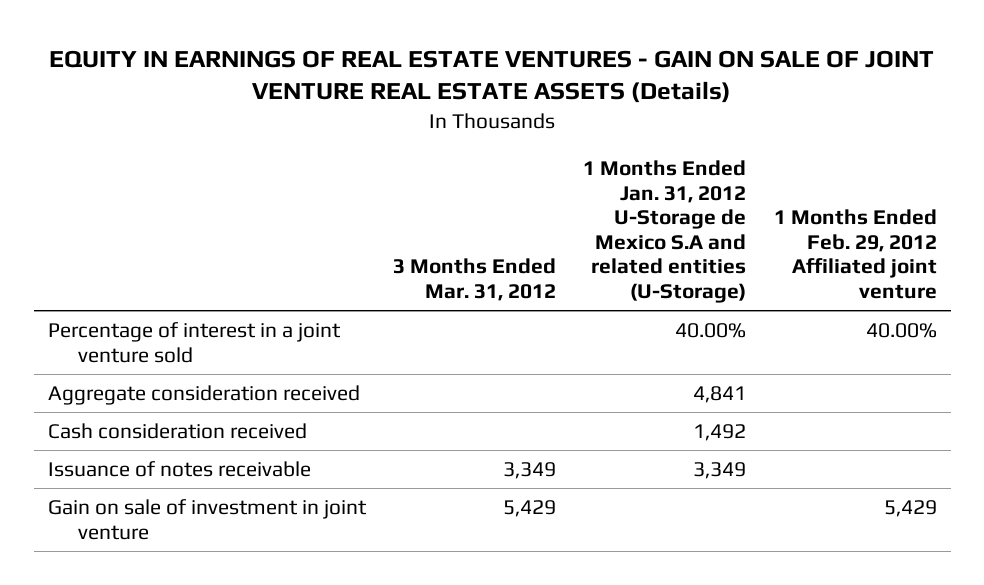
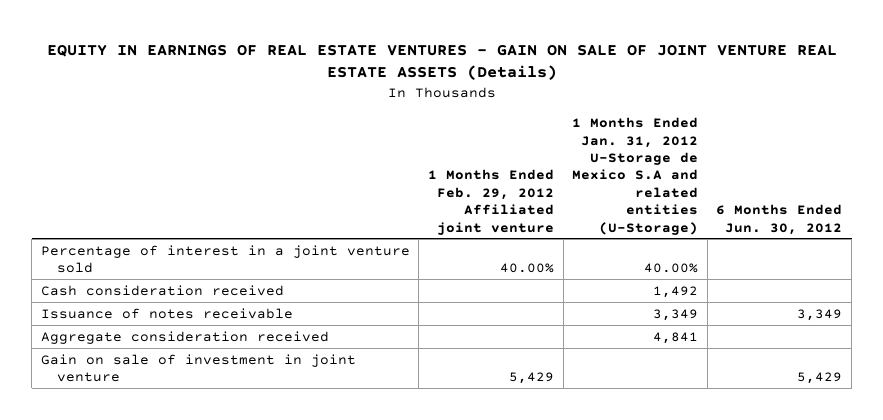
[392,258,556,301] 3 Months Ended Mar. 31, 2012 -> none
none -> [716,204,843,235] 6 Months Ended Jun. 30, 2012
[47,385,360,406] Aggregate consideration received -> [40,330,329,344] Aggregate consideration received

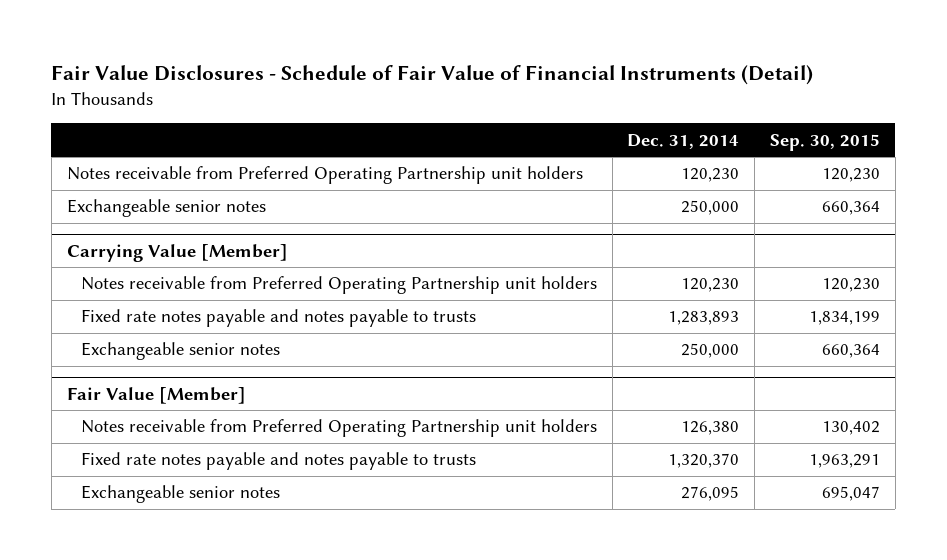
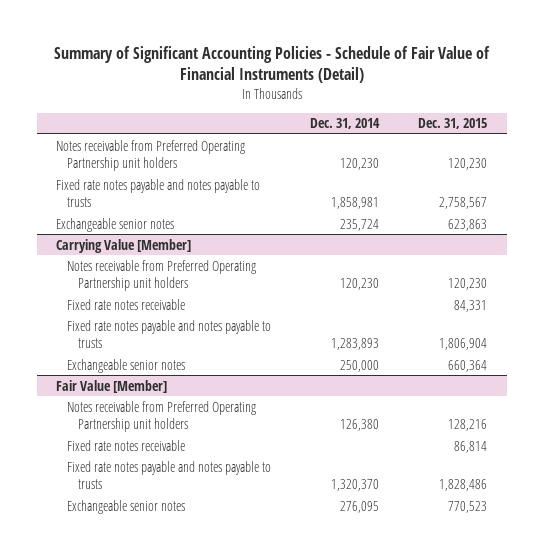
[51,64,814,85] Fair Value Disclosures - Schedule of Fair Value of Financial Instruments (Detail) -> [53,45,490,84] Summary of Significant Accounting Policies - Schedule of Fair Value of Financial Instruments (Detail)
[770,133,881,151] Sep. 30, 2015 -> none
none -> [418,118,488,130] Dec. 31, 2015
none -> [56,178,261,208] Fixed rate notes payable and notes payable to trusts
[681,200,740,216] 250,000 -> [340,218,380,231] 235,724
none -> [67,298,186,310] Fixed rate notes receivable
none -> [67,439,186,451] Fixed rate notes receivable

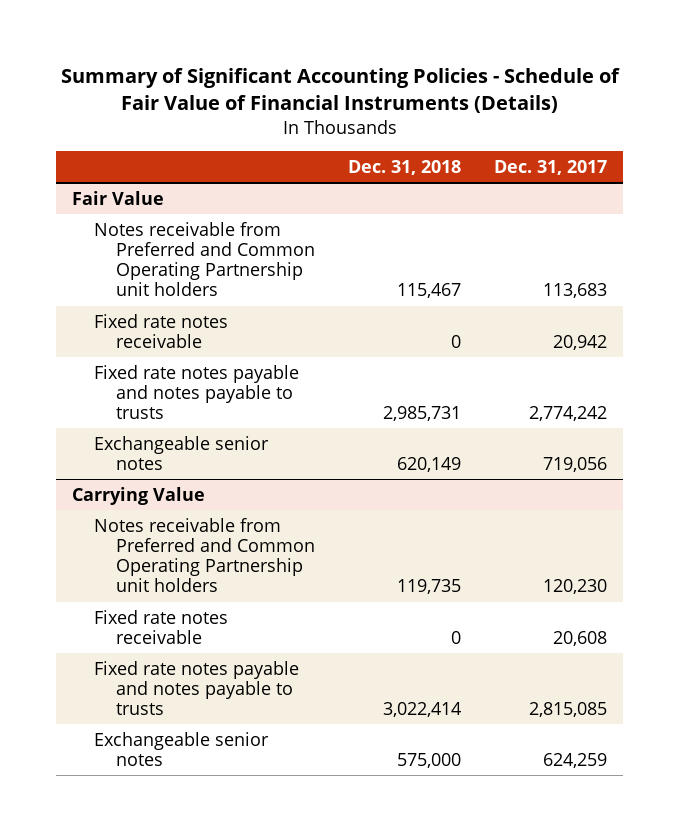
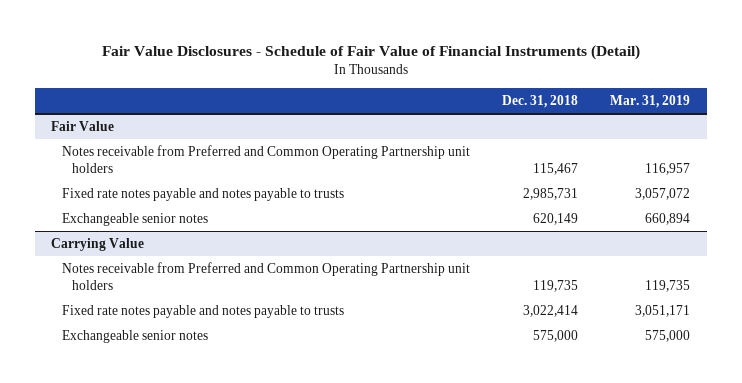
[60,67,620,114] Summary of Significant Accounting Policies - Schedule of Fair Value of Financial Instruments (Details) -> [101,45,640,61] Fair Value Disclosures - Schedule of Fair Value of Financial Instruments (Detail)
[493,159,607,175] Dec. 31, 2017 -> none
none -> [610,94,691,108] Mar. 31, 2019
[94,313,229,348] Fixed rate notes receivable -> none
[94,609,229,644] Fixed rate notes receivable -> none

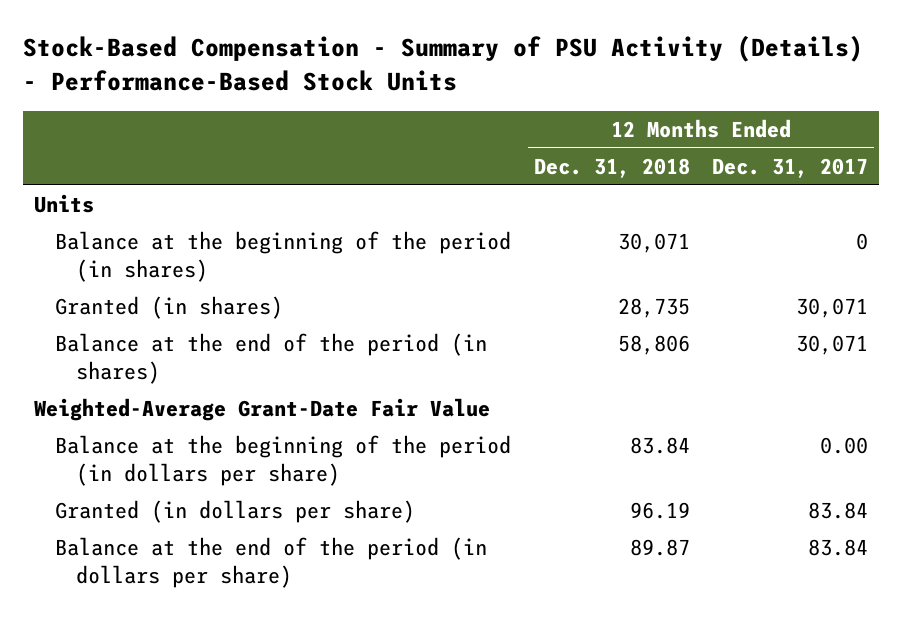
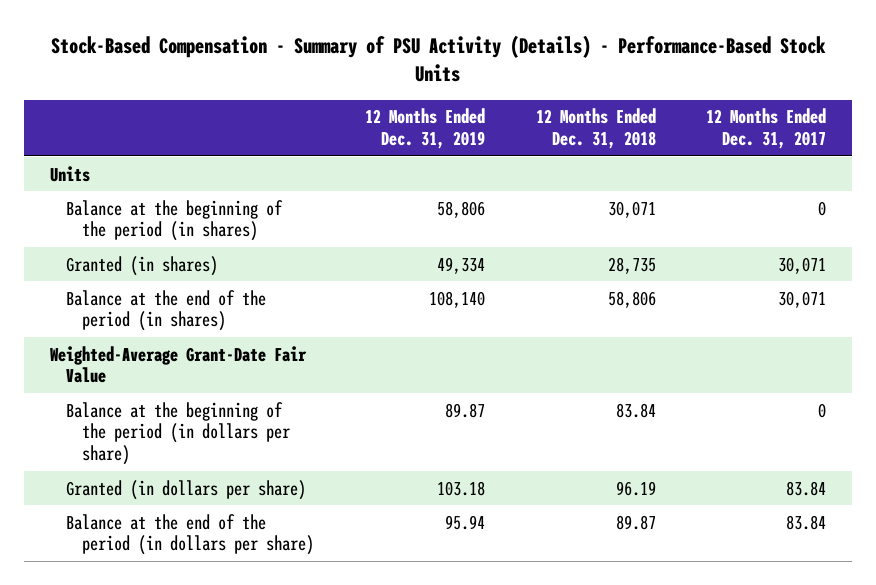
none -> [364,108,485,149] 12 Months Ended Dec. 31, 2019
[820,436,869,454] 0.00 -> [818,402,827,418] 0

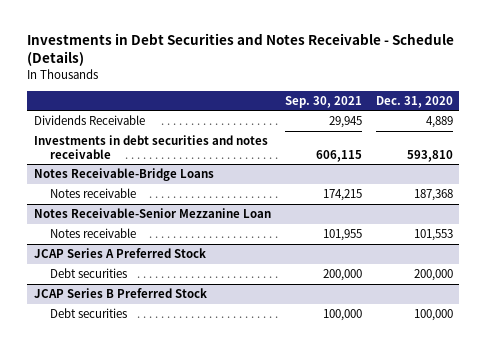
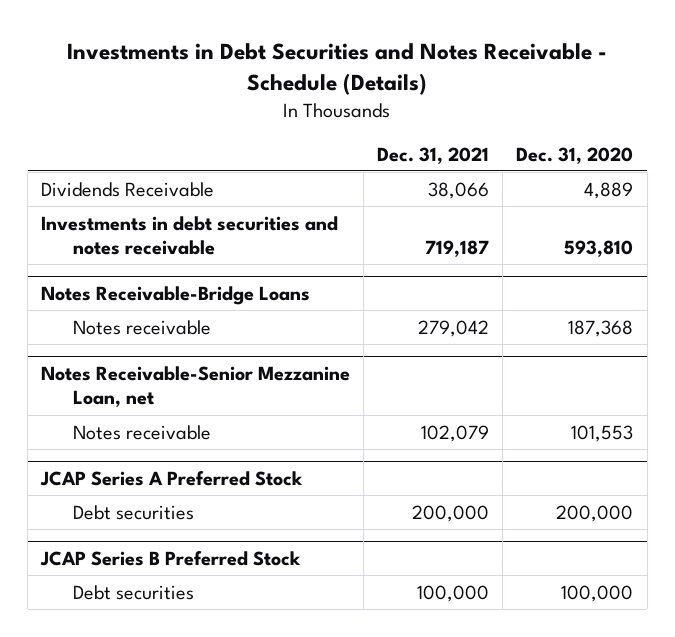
[284,95,362,108] Sep. 30, 2021 -> none
none -> [377,146,490,164] Dec. 31, 2021
[34,208,272,219] Notes Receivable-Senior Mezzanine Loan -> [41,365,351,408] Notes Receivable-Senior Mezzanine Loan, net

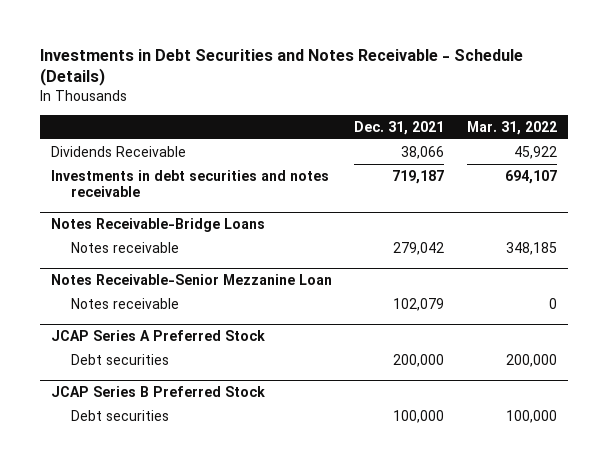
[516,146,634,164] Dec. 31, 2020 -> none
none -> [466,120,557,135] Mar. 31, 2022
[41,365,351,408] Notes Receivable-Senior Mezzanine Loan, net -> [50,274,332,286] Notes Receivable-Senior Mezzanine Loan

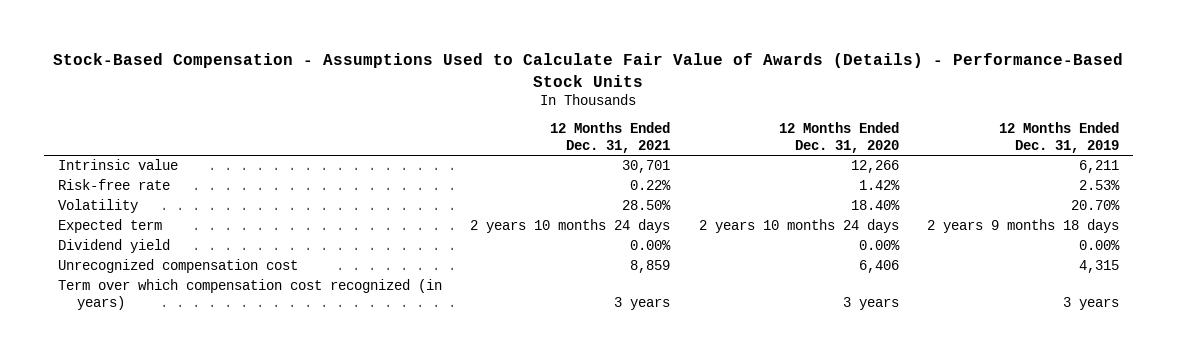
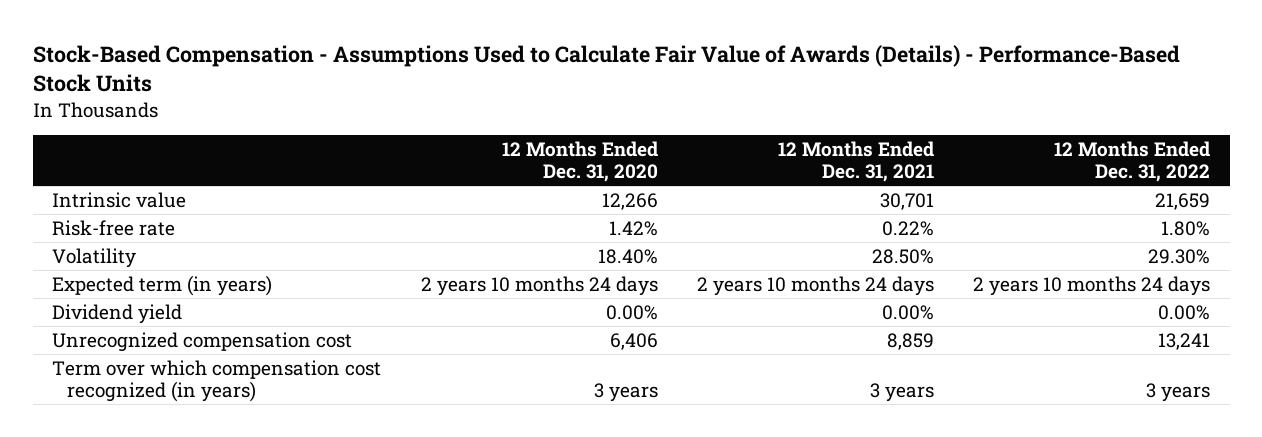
[998,122,1119,153] 12 Months Ended Dec. 31, 2019 -> none
none -> [1054,140,1211,183] 12 Months Ended Dec. 31, 2022
[58,219,163,234] Expected term -> [52,274,273,296] Expected term (in years)

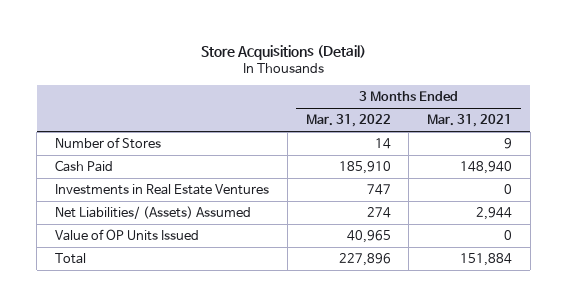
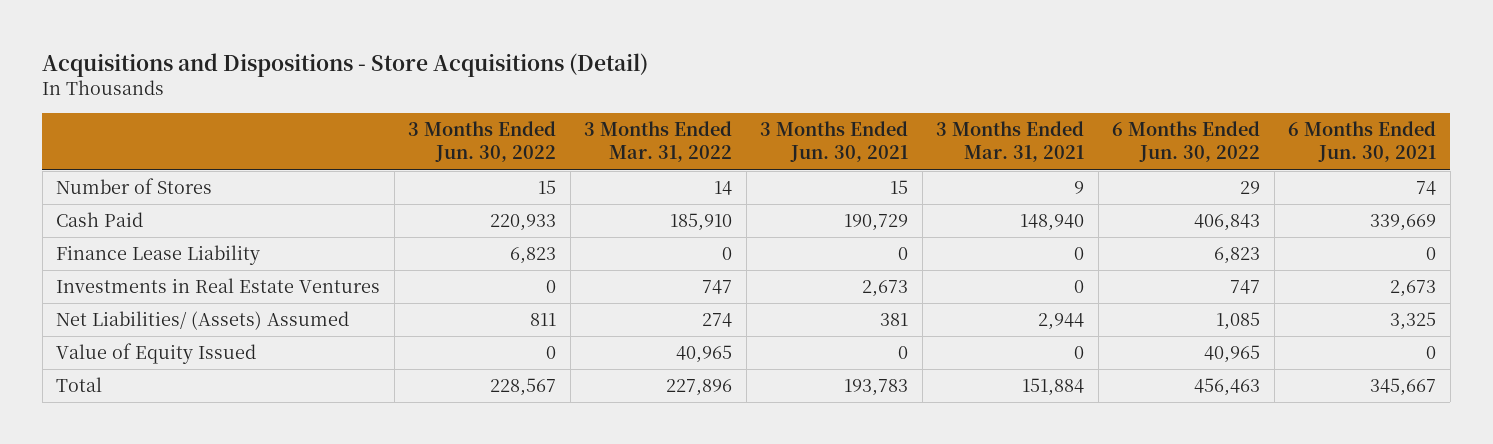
[200,44,366,60] Store Acquisitions (Detail) -> [42,52,649,77] Acquisitions and Dispositions - Store Acquisitions (Detail)
none -> [408,121,557,163] 3 Months Ended Jun. 30, 2022
none -> [760,121,909,163] 3 Months Ended Jun. 30, 2021
none -> [1112,121,1261,163] 6 Months Ended Jun. 30, 2022
none -> [1288,121,1437,163] 6 Months Ended Jun. 30, 2021
none -> [56,245,261,266] Finance Lease Liability
[55,229,200,242] Value of OP Units Issued -> [56,343,257,365] Value of Equity Issued

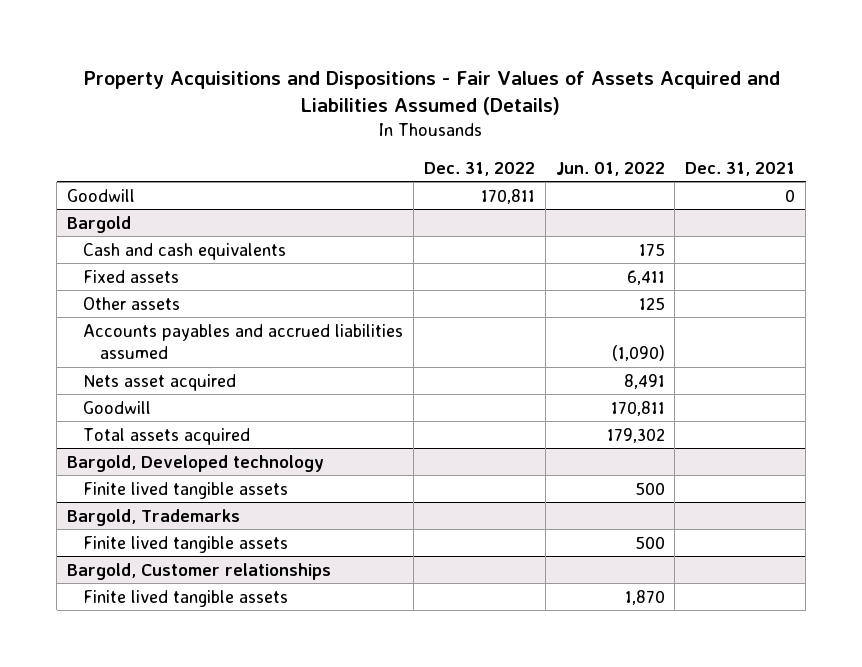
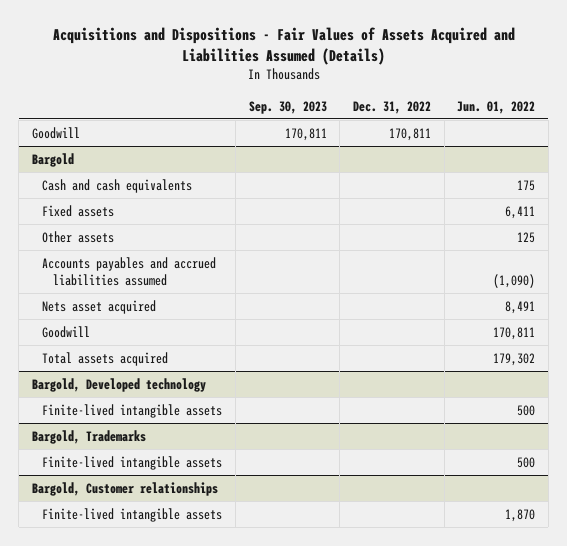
[83,70,781,116] Property Acquisitions and Dispositions - Fair Values of Assets Acquired and Liabilities Assumed (Details) -> [52,26,515,66] Acquisitions and Dispositions - Fair Values of Assets Acquired and Liabilities Assumed (Details)
[685,161,796,176] Dec. 31, 2021 -> none
none -> [248,100,327,114] Sep. 30, 2023
[83,481,289,499] Finite lived tangible assets -> [42,403,223,418] Finite-lived intangible assets
[83,535,289,553] Finite lived tangible assets -> [42,455,223,470] Finite-lived intangible assets
[83,589,289,607] Finite lived tangible assets -> [42,507,223,522] Finite-lived intangible assets

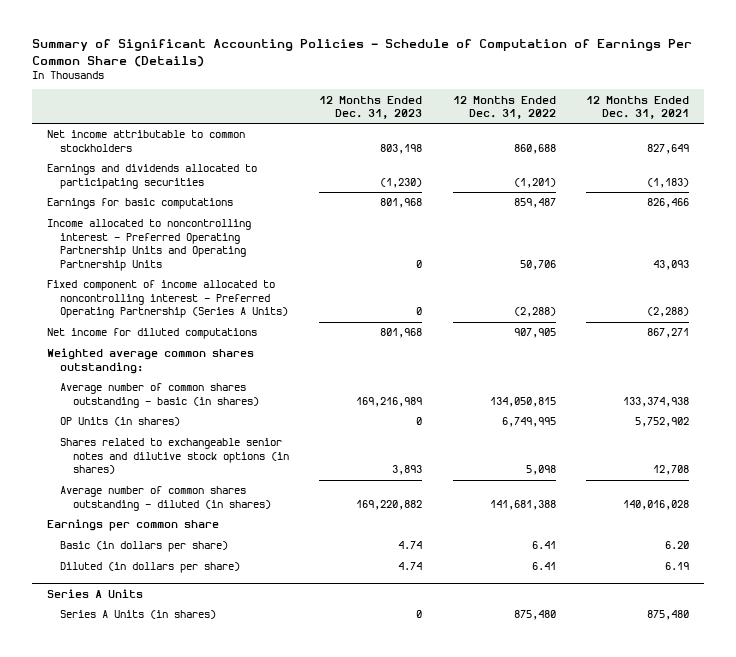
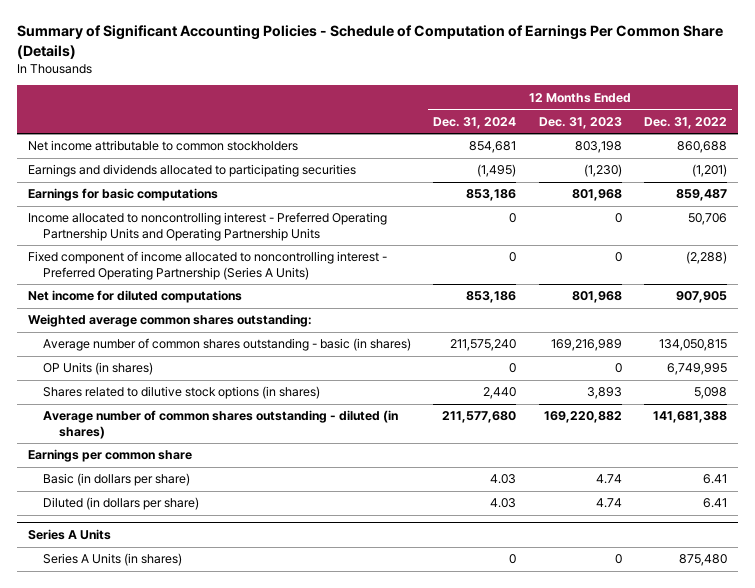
[585,95,689,120] 12 Months Ended Dec. 31, 2021 -> none
none -> [433,116,517,129] Dec. 31, 2024
[59,438,289,475] Shares related to exchangeable senior notes and dilutive stock options (in shares) -> [43,386,321,400] Shares related to dilutive stock options (in shares)

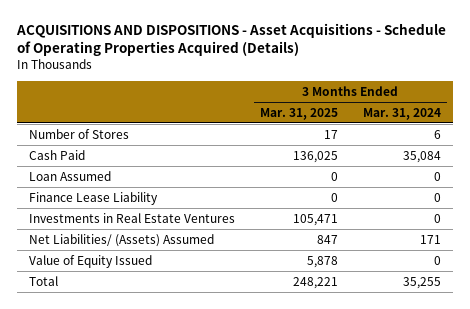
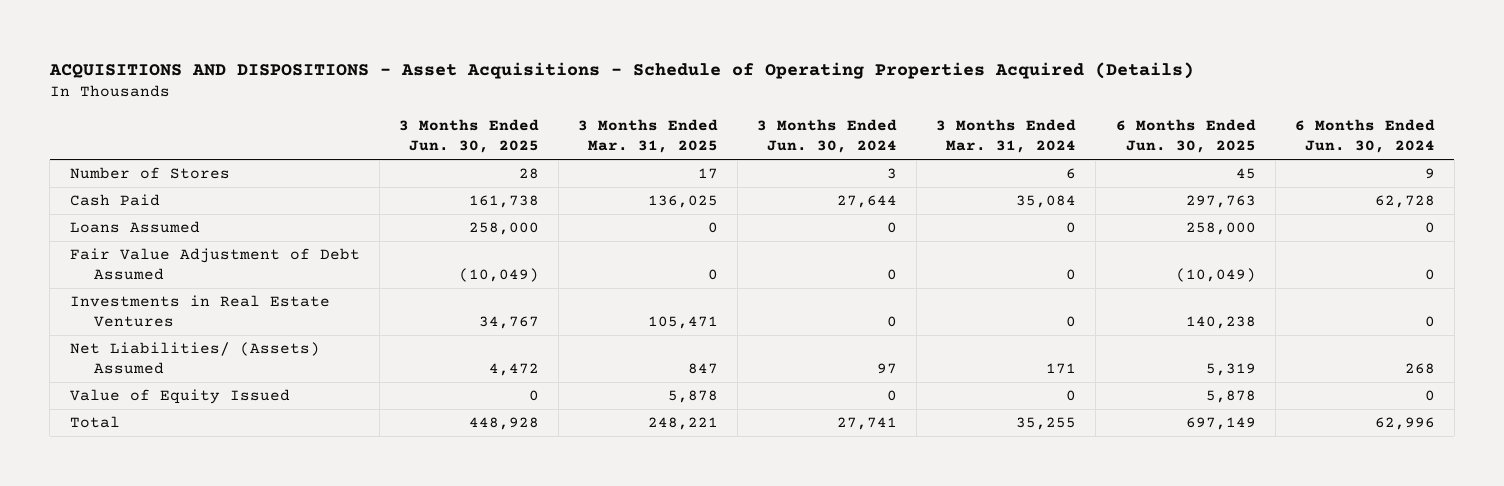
none -> [398,119,539,154] 3 Months Ended Jun. 30, 2025
none -> [757,119,898,154] 3 Months Ended Jun. 30, 2024
none -> [1115,119,1256,154] 6 Months Ended Jun. 30, 2025
none -> [1294,119,1435,154] 6 Months Ended Jun. 30, 2024
[29,191,159,205] Finance Lease Liability -> none
[29,170,112,181] Loan Assumed -> [69,221,200,234] Loans Assumed
none -> [69,248,360,281] Fair Value Adjustment of Debt Assumed

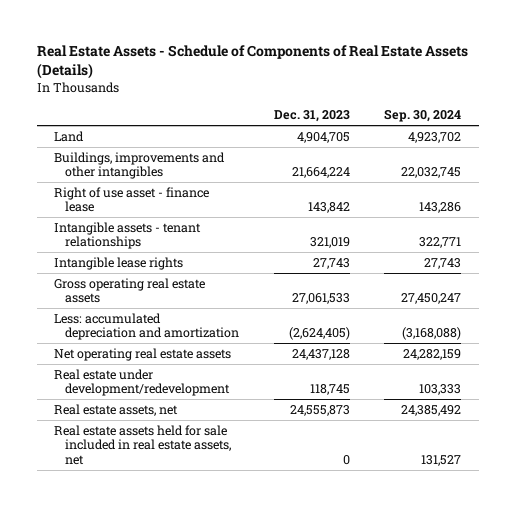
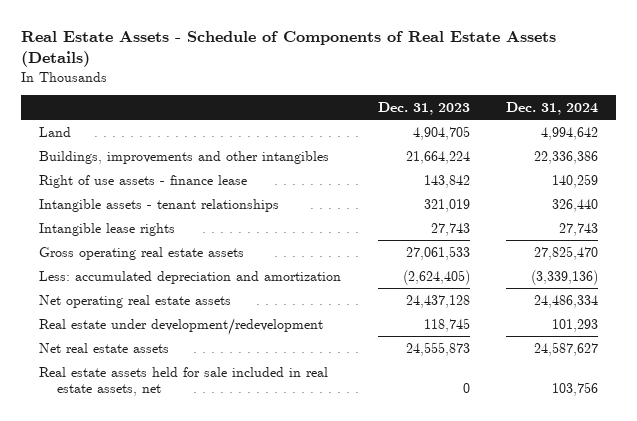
[384,108,462,122] Sep. 30, 2024 -> none
none -> [506,101,599,115] Dec. 31, 2024
[54,186,210,213] Right of use asset - finance lease -> [39,174,248,188] Right of use assets - finance lease
[54,403,179,416] Real estate assets, net -> [39,342,170,353] Net real estate assets

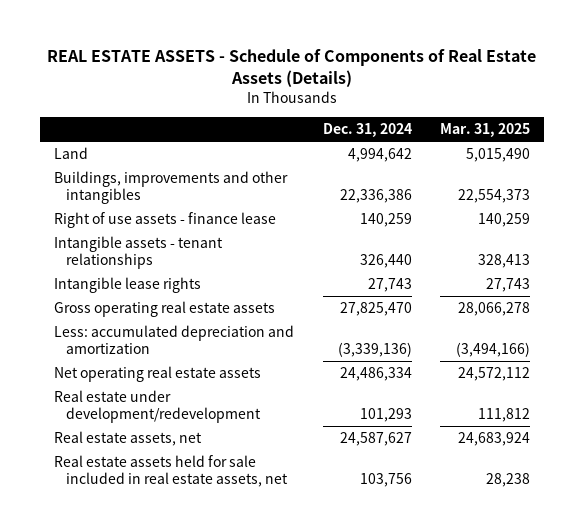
[20,31,556,68] Real Estate Assets - Schedule of Components of Real Estate Assets (Details) -> [47,49,537,87] REAL ESTATE ASSETS - Schedule of Components of Real Estate Assets (Details)
[377,101,470,115] Dec. 31, 2023 -> none
none -> [439,123,530,138] Mar. 31, 2025
[39,342,170,353] Net real estate assets -> [54,431,203,447] Real estate assets, net

